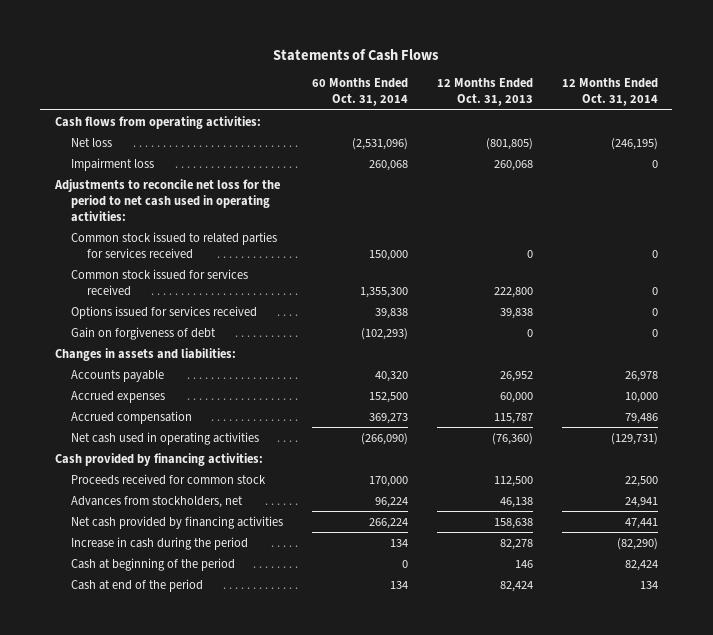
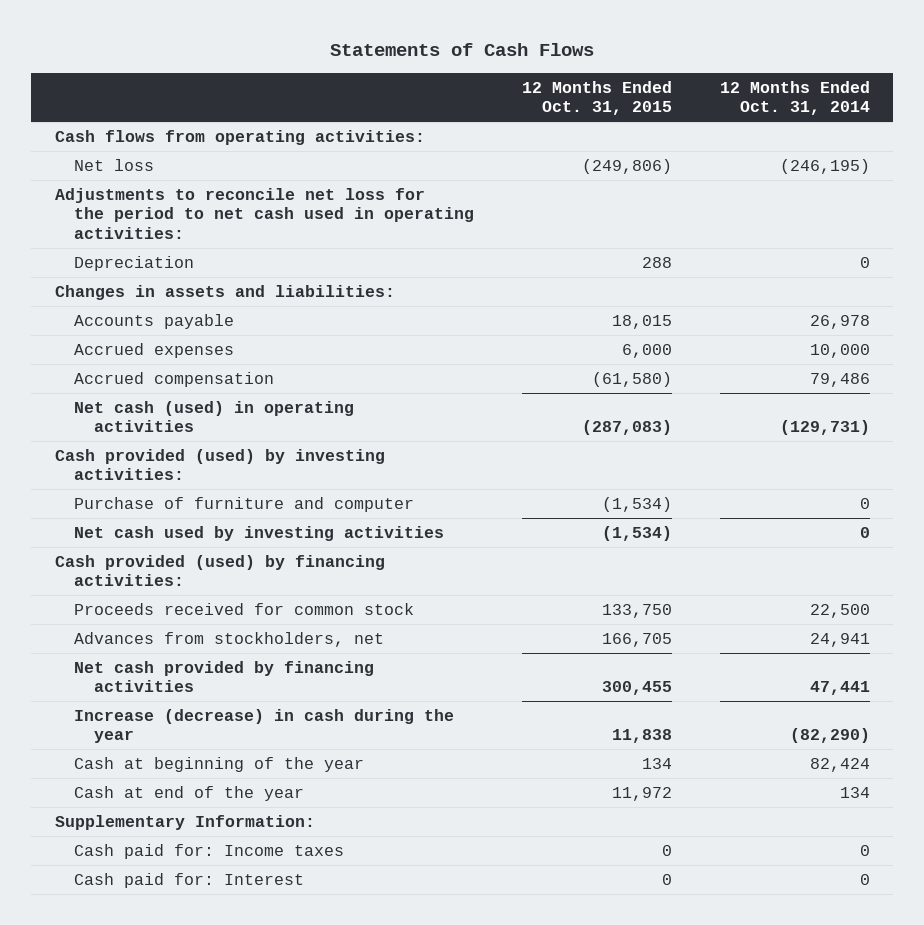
[312,78,409,107] 60 Months Ended Oct. 31, 2014 -> none
[437,78,534,107] 12 Months Ended Oct. 31, 2013 -> none
none -> [521,80,672,116] 12 Months Ended Oct. 31, 2015
[71,157,155,171] Impairment loss -> none
[71,231,278,259] Common stock issued to related parties for services received -> none
[71,268,249,296] Common stock issued for services received -> none
[71,305,258,319] Options issued for services received -> none
[71,326,217,340] Gain on forgiveness of debt -> none
none -> [74,255,195,271] Depreciation
[71,431,260,445] Net cash used in operating activities -> [74,400,355,433] Net cash (used) in operating activities
none -> [54,448,385,481] Cash provided (used) by investing activities:
none -> [74,496,415,512] Purchase of furniture and computer
none -> [74,525,445,541] Net cash used by investing activities
[54,452,263,466] Cash provided by financing activities: -> [54,554,385,587] Cash provided (used) by financing activities:
[71,536,249,550] Increase in cash during the period -> [74,708,455,744] Increase (decrease) in cash during the year
[71,557,236,571] Cash at beginning of the period -> [74,756,365,772] Cash at beginning of the year
[71,578,204,592] Cash at end of the period -> [74,785,305,801] Cash at end of the year
none -> [54,814,315,830] Supplementary Information:
none -> [74,843,345,859] Cash paid for: Income taxes
none -> [74,872,305,888] Cash paid for: Interest

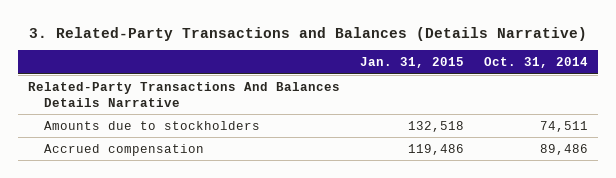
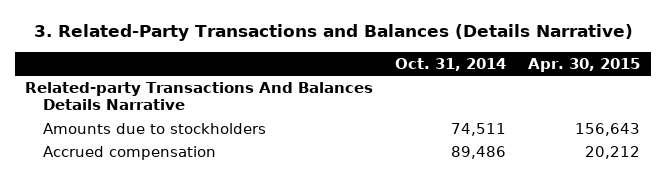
[360,57,465,69] Jan. 31, 2015 -> none
none -> [528,57,641,72] Apr. 30, 2015
[28,81,341,107] Related-Party Transactions And Balances Details Narrative -> [25,81,374,111] Related-party Transactions And Balances Details Narrative

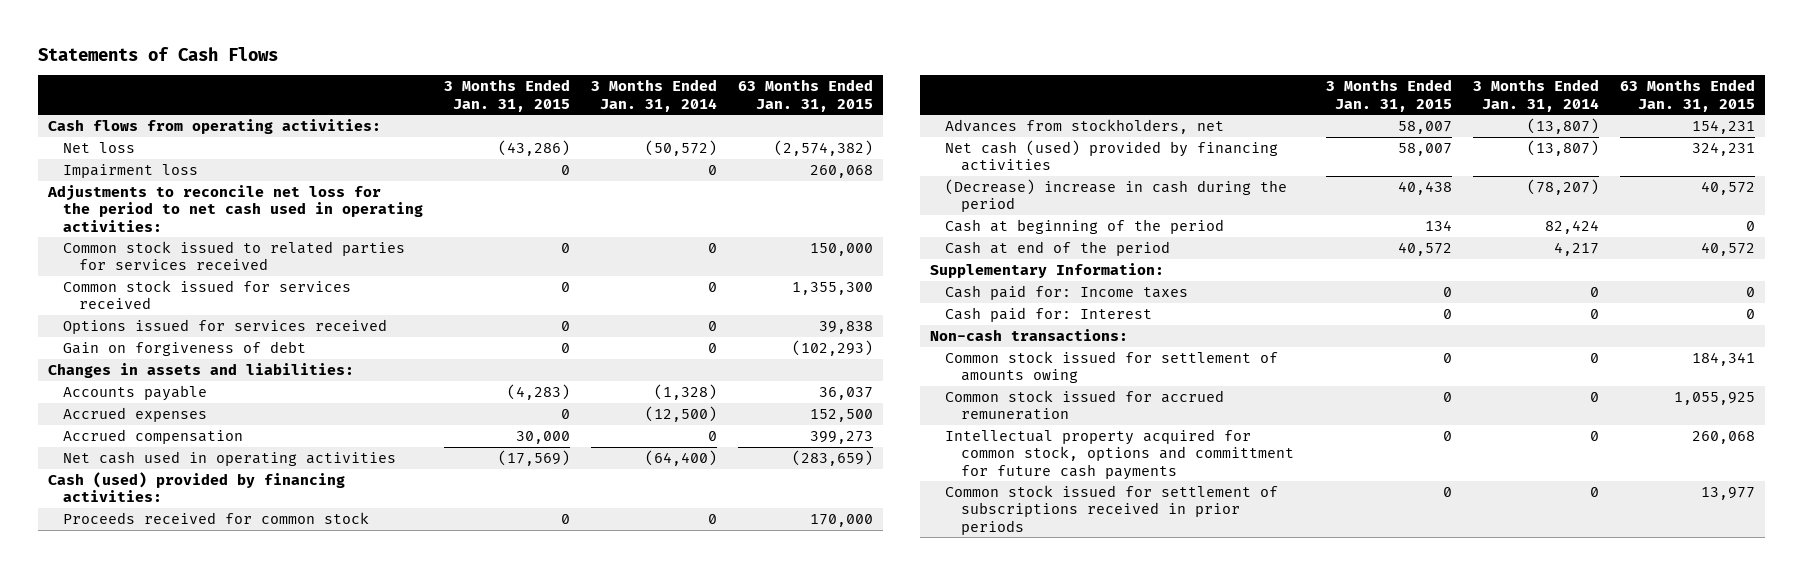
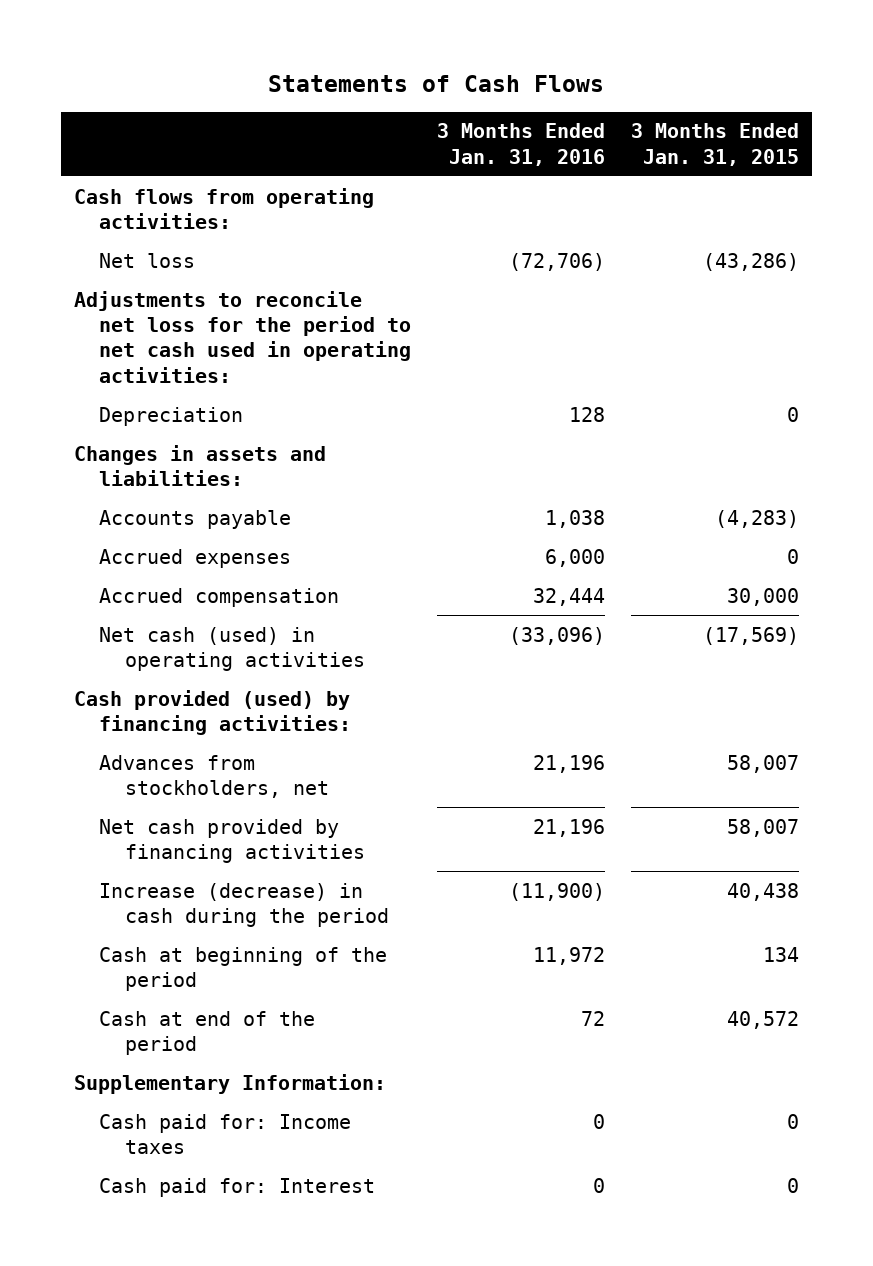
[591,79,718,112] 3 Months Ended Jan. 31, 2014 -> none
[737,79,873,112] 63 Months Ended Jan. 31, 2015 -> none
none -> [437,123,606,166] 3 Months Ended Jan. 31, 2016
[63,163,199,178] Impairment loss -> none
[63,240,406,271] Common stock issued to related parties for services received -> none
[63,279,352,310] Common stock issued for services received -> none
[63,318,388,334] Options issued for services received -> none
[63,340,307,356] Gain on forgiveness of debt -> none
none -> [99,406,244,426] Depreciation
[63,511,370,524] Proceeds received for common stock -> none
[63,450,397,466] Net cash used in operating activities -> [99,626,365,672] Net cash (used) in operating activities
[48,471,346,503] Cash (used) provided by financing activities: -> [73,689,352,736] Cash provided (used) by financing activities:
[945,139,1279,172] Net cash (used) provided by financing activities -> [99,818,365,864] Net cash provided by financing activities
[945,178,1288,213] (Decrease) increase in cash during the period -> [99,882,389,928] Increase (decrease) in cash during the period
[930,328,1129,341] Non-cash transactions: -> none
[945,350,1279,384] Common stock issued for settlement of amounts owing -> none
[945,389,1225,421] Common stock issued for accrued remuneration -> none
[945,428,1294,480] Intellectual property acquired for common stock, options and committment for future cash payments -> none
[945,484,1279,535] Common stock issued for settlement of subscriptions received in prior periods -> none

